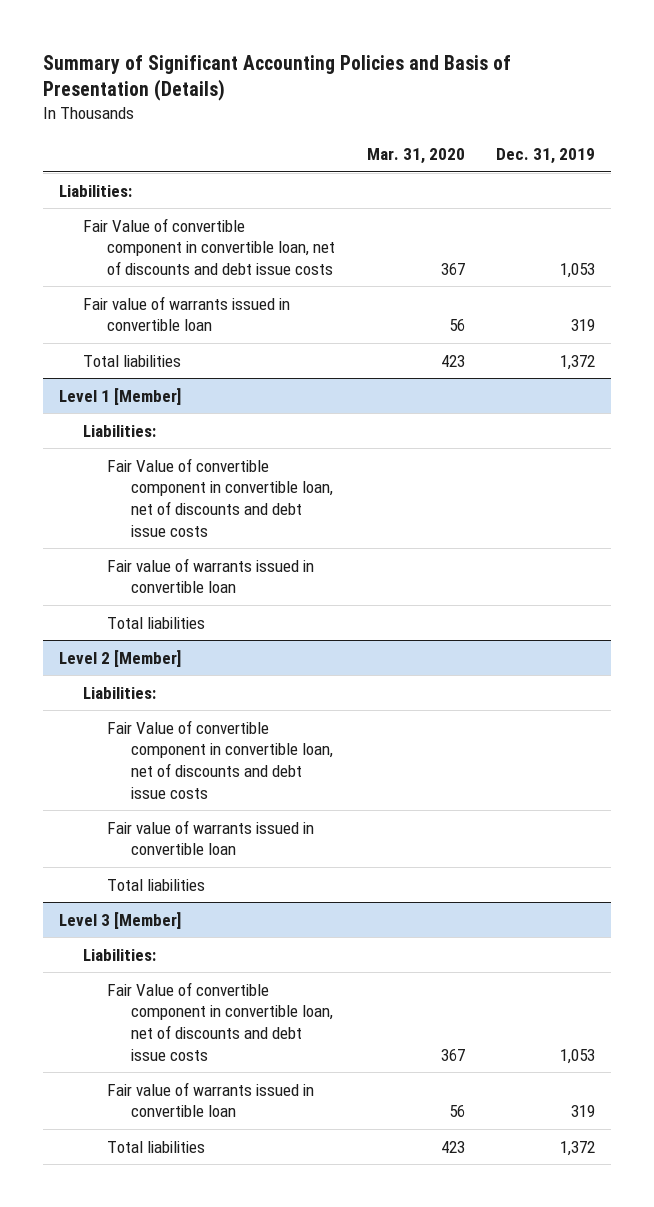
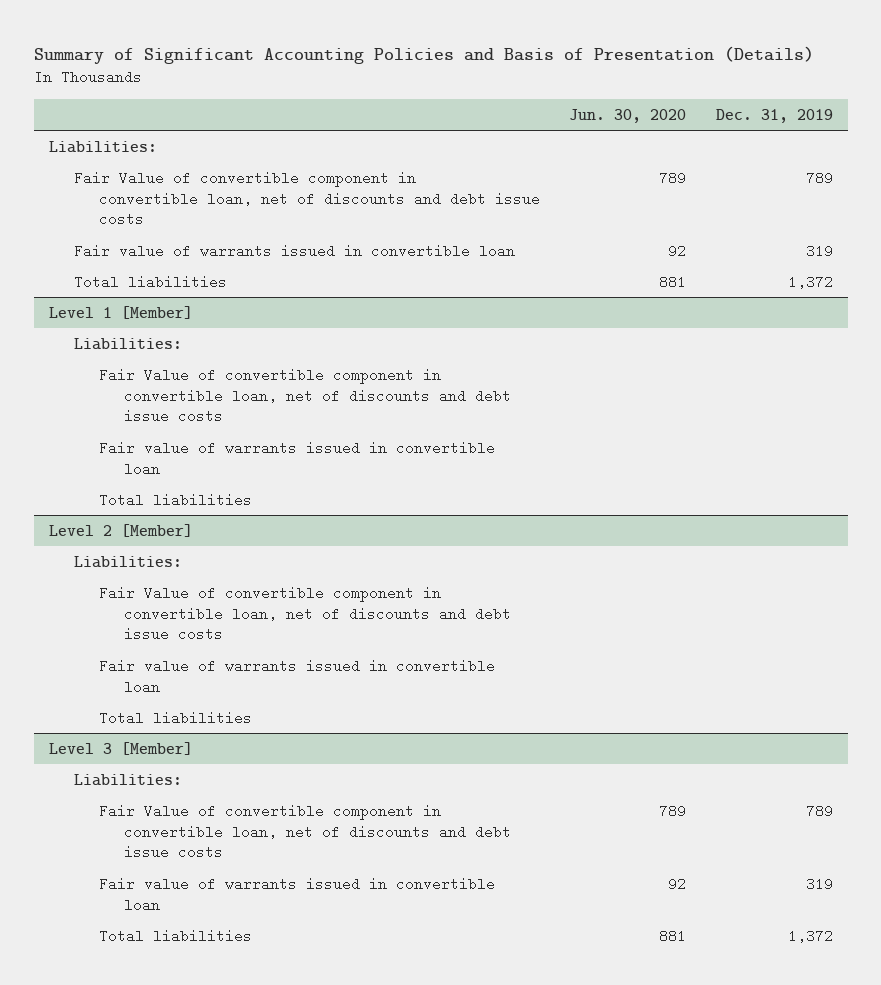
[366,148,465,165] Mar. 31, 2020 -> none
none -> [569,108,687,123] Jun. 30, 2020
[560,262,596,278] 1,053 -> [805,170,833,185] 789
[560,1048,596,1064] 1,053 -> [805,803,833,818] 789

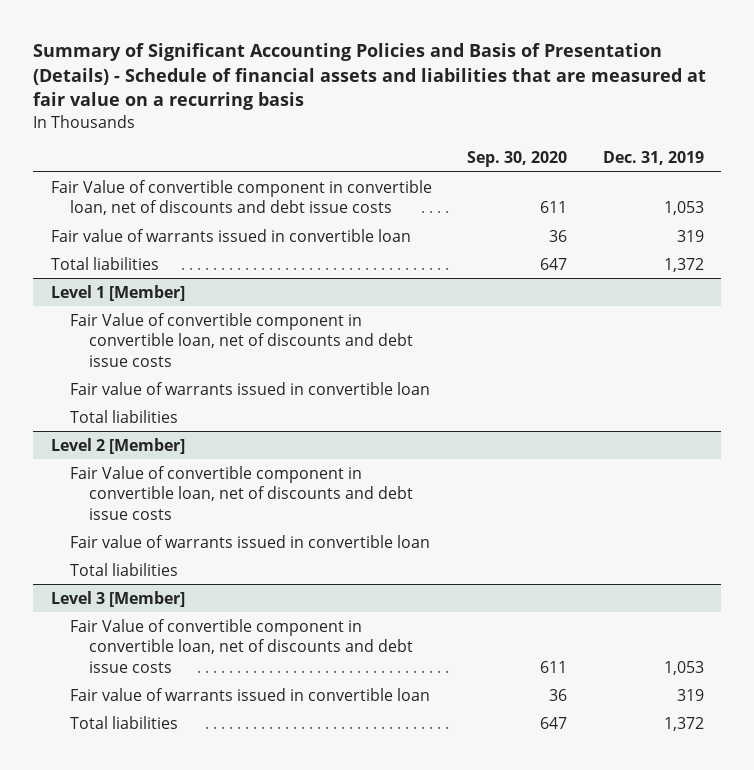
[33,45,814,64] Summary of Significant Accounting Policies and Basis of Presentation (Details) -> [32,43,706,111] Summary of Significant Accounting Policies and Basis of Presentation (Details) - Schedule of financial assets and liabilities that are measured at fair value on a recurring basis
[569,108,687,123] Jun. 30, 2020 -> none
none -> [467,151,568,168] Sep. 30, 2020
[48,140,157,153] Liabilities: -> none
[805,170,833,185] 789 -> [663,201,704,216] 1,053
[73,337,182,350] Liabilities: -> none
[73,555,182,568] Liabilities: -> none
[73,773,182,786] Liabilities: -> none
[805,803,833,818] 789 -> [663,660,704,675] 1,053

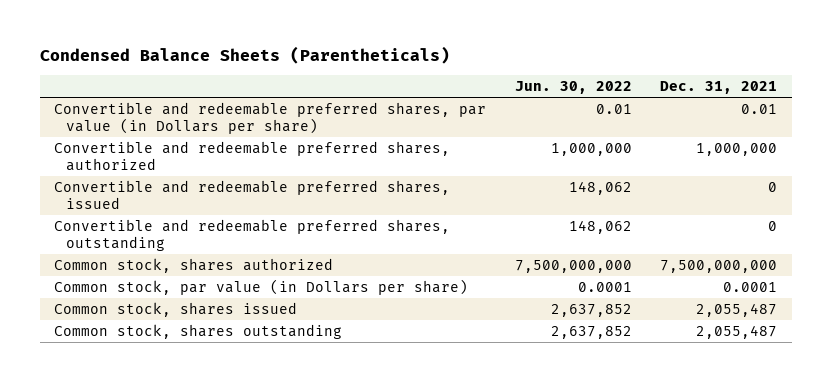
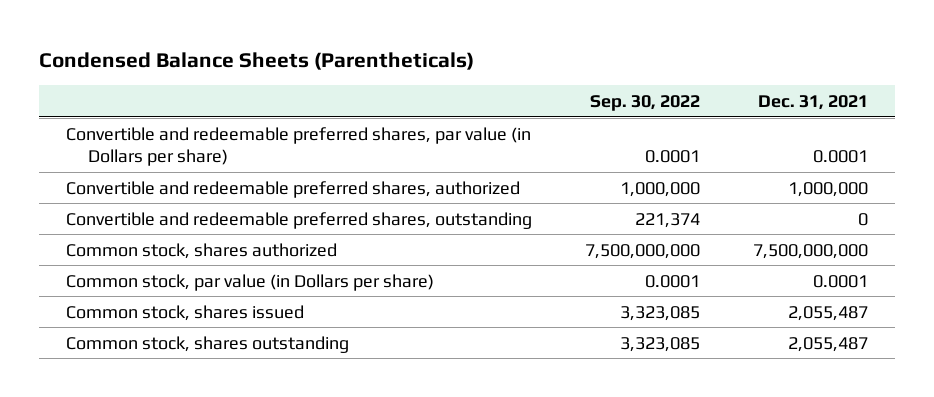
[514,81,632,95] Jun. 30, 2022 -> none
none -> [589,94,700,111] Sep. 30, 2022
[741,103,778,114] 0.01 -> [813,149,869,163] 0.0001
[54,179,451,209] Convertible and redeemable preferred shares, issued -> none

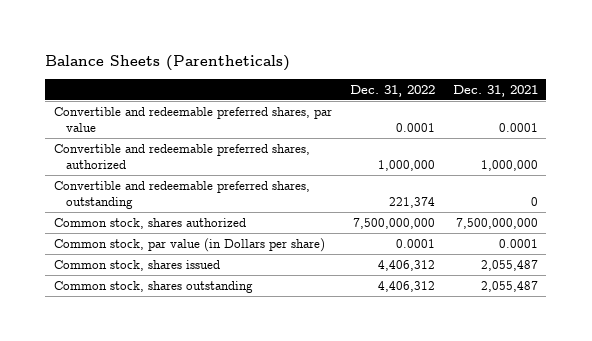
[39,52,475,71] Condensed Balance Sheets (Parentheticals) -> [45,54,291,71] Balance Sheets (Parentheticals)
[589,94,700,111] Sep. 30, 2022 -> none
none -> [349,84,435,97] Dec. 31, 2022
[65,126,531,166] Convertible and redeemable preferred shares, par value (in Dollars per share) -> [54,107,333,132] Convertible and redeemable preferred shares, par value

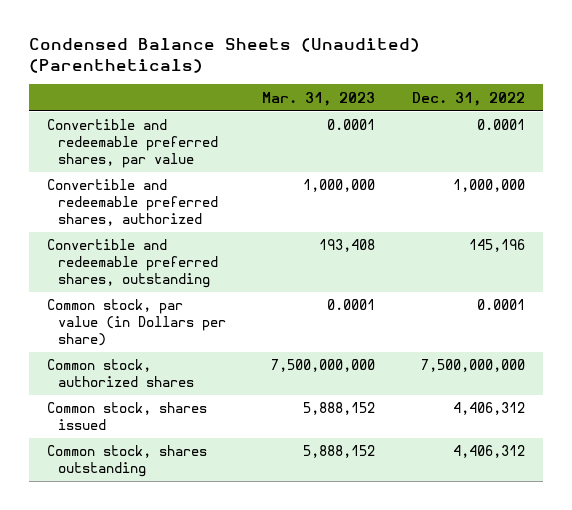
[45,54,291,71] Balance Sheets (Parentheticals) -> [28,37,420,73] Condensed Balance Sheets (Unaudited) (Parentheticals)
[452,84,538,97] Dec. 31, 2021 -> none
none -> [262,91,376,106] Mar. 31, 2023
[54,218,247,230] Common stock, shares authorized -> none
[388,196,435,208] 221,374 -> [468,239,525,253] 145,196
none -> [47,359,194,388] Common stock, authorized shares

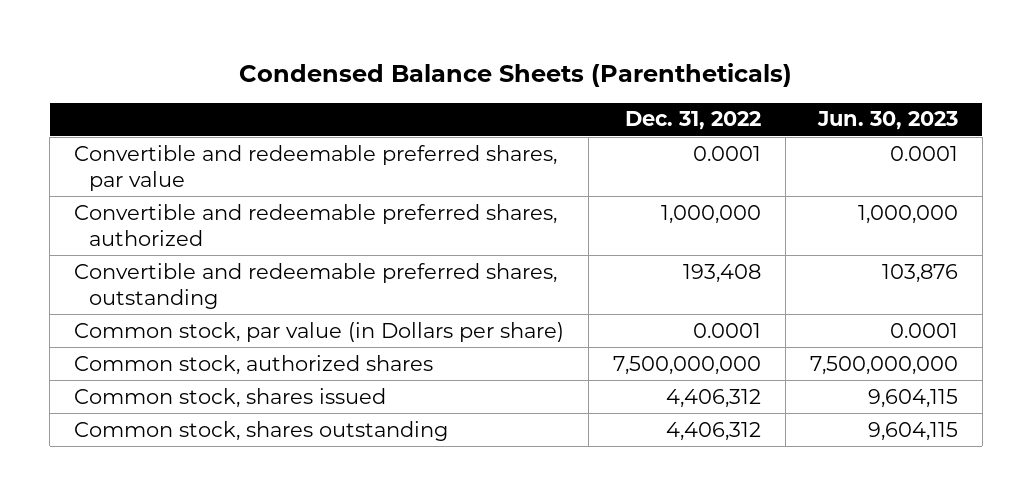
[28,37,420,73] Condensed Balance Sheets (Unaudited) (Parentheticals) -> [238,62,792,87] Condensed Balance Sheets (Parentheticals)
[262,91,376,106] Mar. 31, 2023 -> none
none -> [816,111,958,131] Jun. 30, 2023
[468,239,525,253] 145,196 -> [682,263,761,283] 193,408

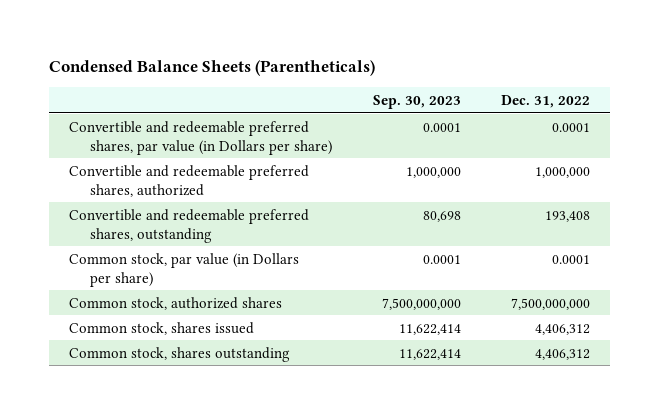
[816,111,958,131] Jun. 30, 2023 -> none
none -> [372,94,461,109] Sep. 30, 2023
[74,144,558,191] Convertible and redeemable preferred shares, par value -> [69,120,333,155] Convertible and redeemable preferred shares, par value (in Dollars per share)

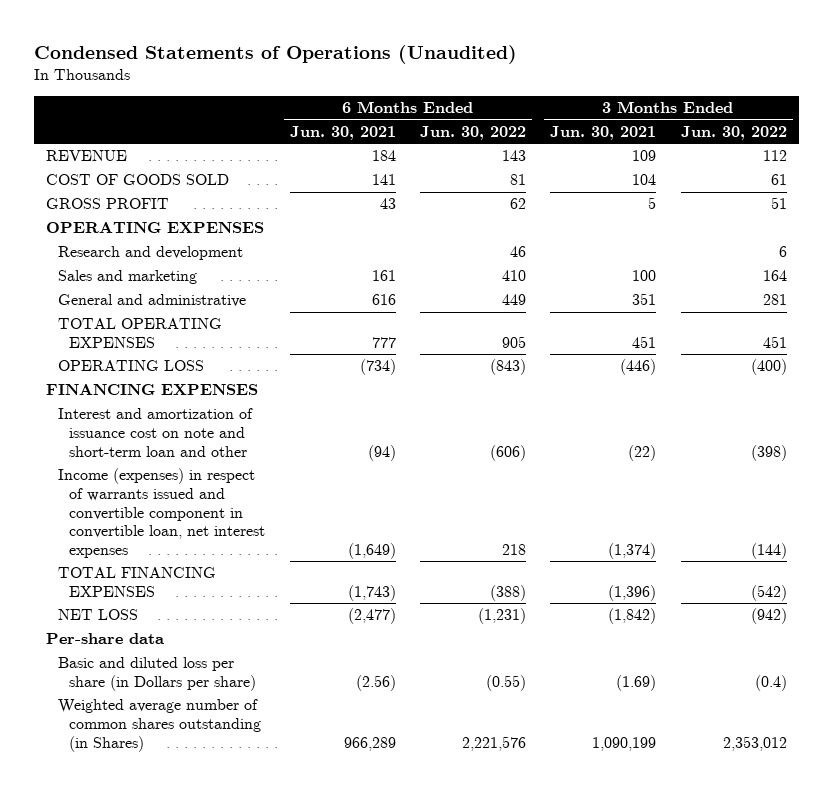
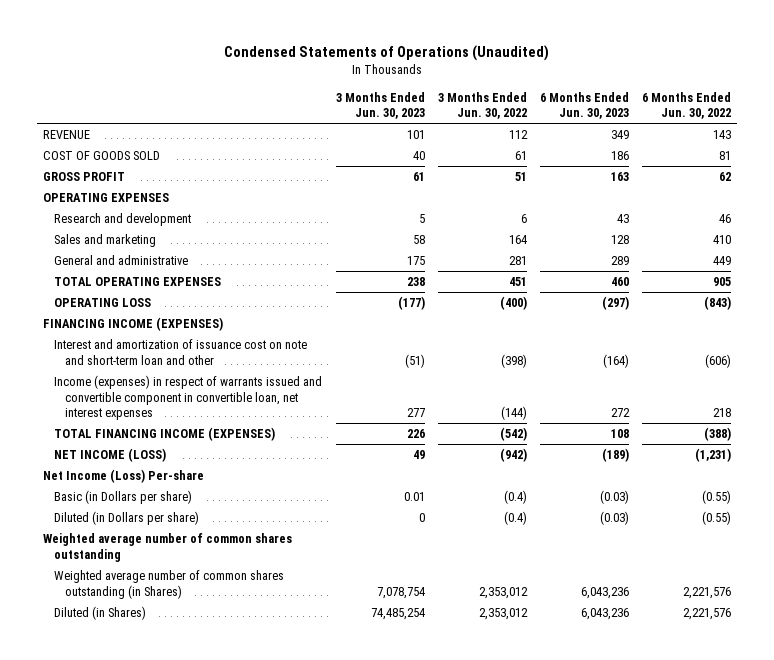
[289,125,396,140] Jun. 30, 2021 -> none
[550,125,657,140] Jun. 30, 2021 -> none
none -> [335,91,425,120] 3 Months Ended Jun. 30, 2023
none -> [539,91,629,120] 6 Months Ended Jun. 30, 2023
[46,384,259,396] FINANCING EXPENSES -> [43,317,224,332] FINANCING INCOME (EXPENSES)
[46,633,165,645] Per-share data -> none
[57,567,216,597] TOTAL FINANCING EXPENSES -> [54,427,276,442] TOTAL FINANCING INCOME (EXPENSES)
[57,609,138,621] NET LOSS -> [54,448,167,463] NET INCOME (LOSS)
none -> [43,469,205,484] Net Income (Loss) Per-share
[57,657,257,691] Basic and diluted loss per share (in Dollars per share) -> [54,490,193,505] Basic (in Dollars per share)
none -> [54,511,200,526] Diluted (in Dollars per share)
none -> [43,533,293,562] Weighted average number of common shares outstanding
none -> [54,606,147,621] Diluted (in Shares)

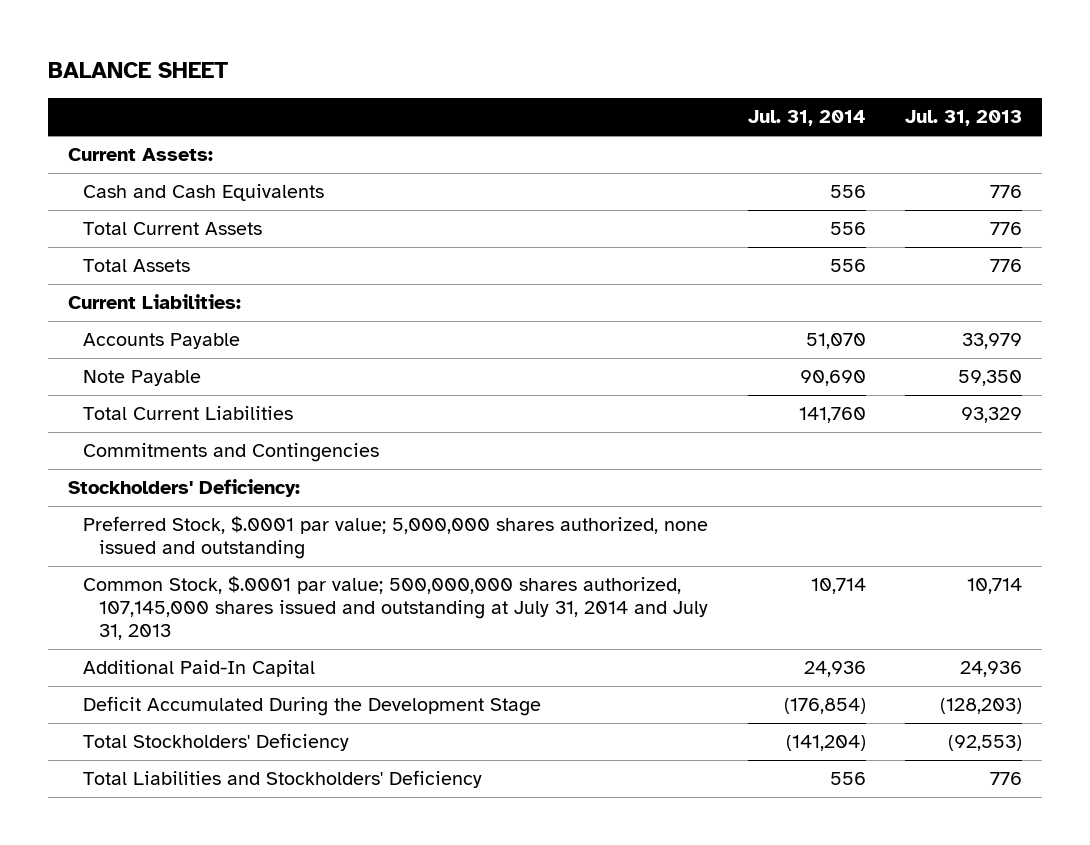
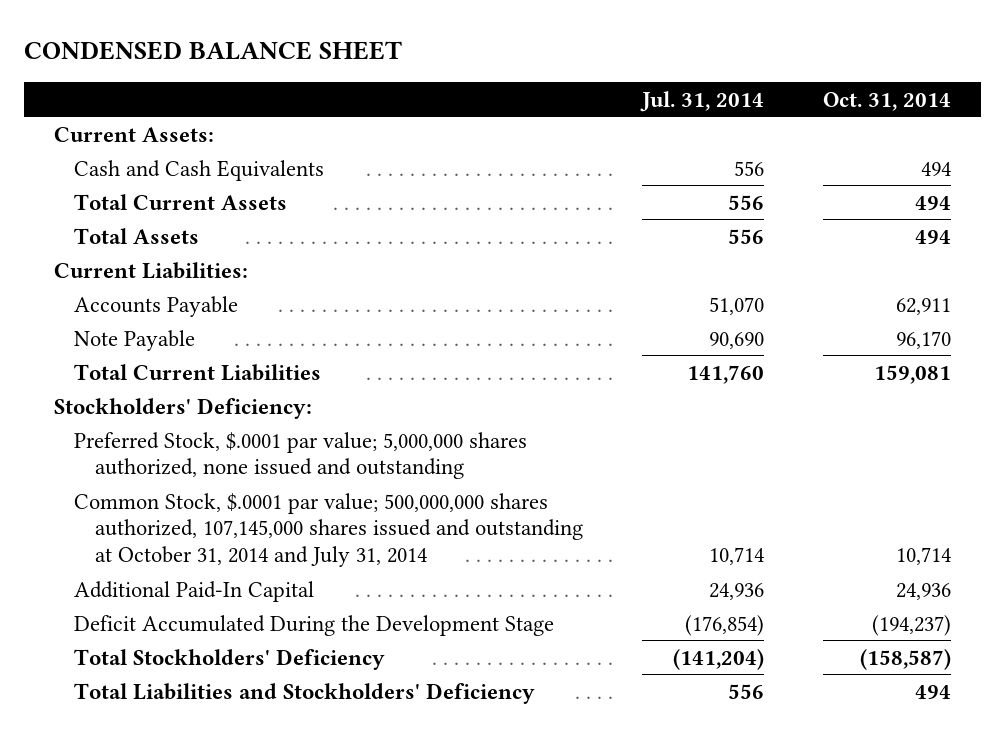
[47,62,228,79] BALANCE SHEET -> [24,41,403,61] CONDENSED BALANCE SHEET
[905,110,1023,127] Jul. 31, 2013 -> none
none -> [823,91,952,111] Oct. 31, 2014
[83,443,380,463] Commitments and Contingencies -> none
[83,576,709,641] Common Stock, $.0001 par value; 500,000,000 shares authorized, 107,145,000 shares issued and outstanding at July 31, 2014 and July 31, 2013 -> [74,492,584,568] Common Stock, $.0001 par value; 500,000,000 shares authorized, 107,145,000 shares issued and outstanding at October 31, 2014 and July 31, 2014

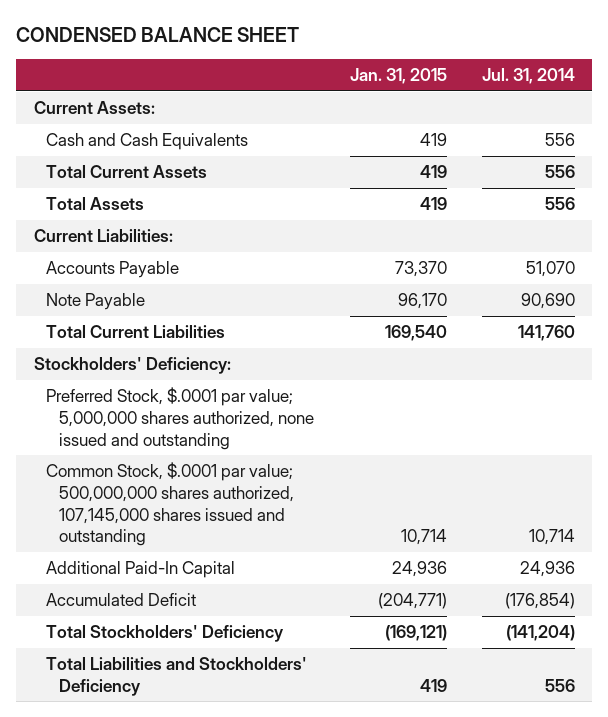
[823,91,952,111] Oct. 31, 2014 -> none
none -> [349,68,447,85] Jan. 31, 2015
[74,492,584,568] Common Stock, $.0001 par value; 500,000,000 shares authorized, 107,145,000 shares issued and outstanding at October 31, 2014 and July 31, 2014 -> [46,461,295,547] Common Stock, $.0001 par value; 500,000,000 shares authorized, 107,145,000 shares issued and outstanding
[74,614,555,636] Deficit Accumulated During the Development Stage -> [46,592,197,606] Accumulated Deficit

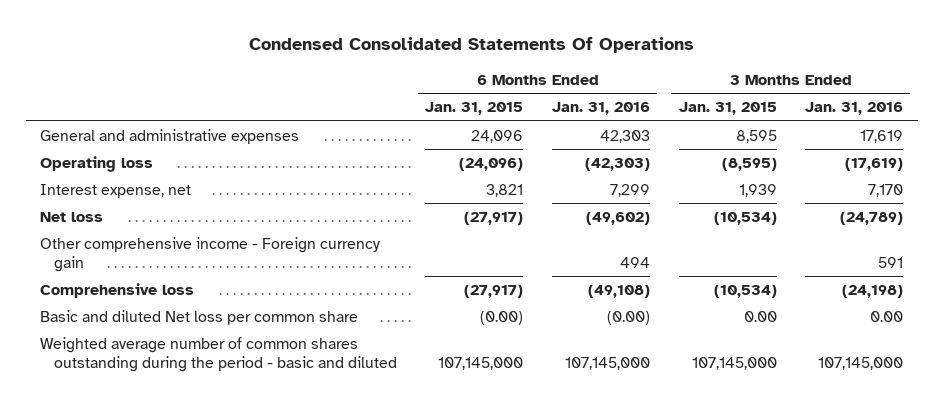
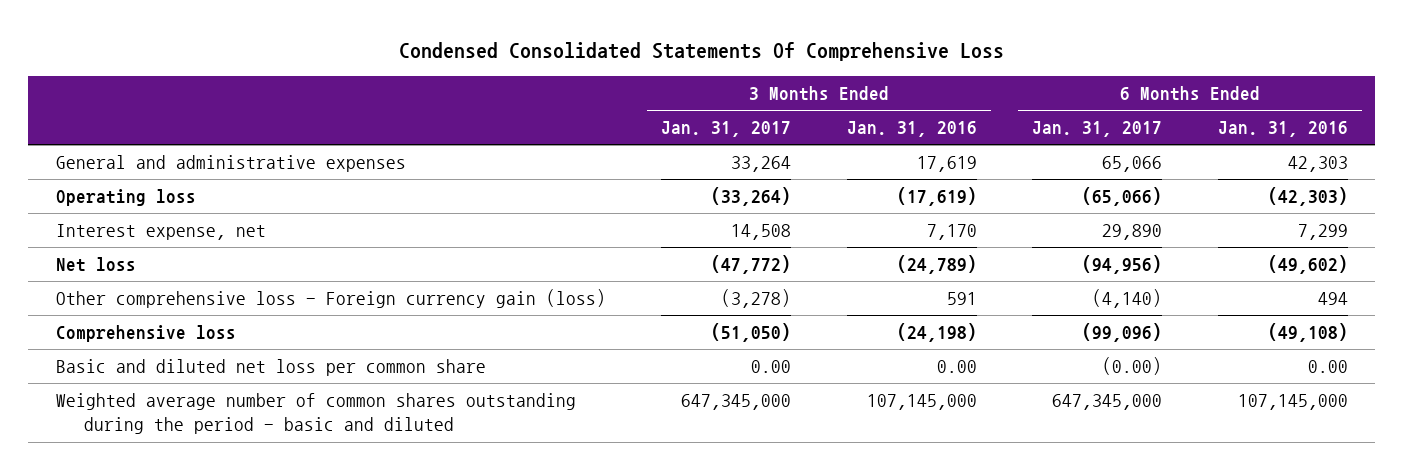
[248,37,694,54] Condensed Consolidated Statements Of Operations -> [398,41,1004,61] Condensed Consolidated Statements Of Comprehensive Loss
[425,102,524,116] Jan. 31, 2015 -> none
[678,102,777,116] Jan. 31, 2015 -> none
none -> [661,121,792,138] Jan. 31, 2017
none -> [1032,121,1163,138] Jan. 31, 2017
[40,237,381,272] Other comprehensive income - Foreign currency gain -> [55,289,606,309] Other comprehensive loss - Foreign currency gain (loss)
[40,310,359,326] Basic and diluted Net loss per common share -> [55,359,486,377] Basic and diluted net loss per common share
[606,311,650,326] (0.00) -> [1307,360,1348,374] 0.00

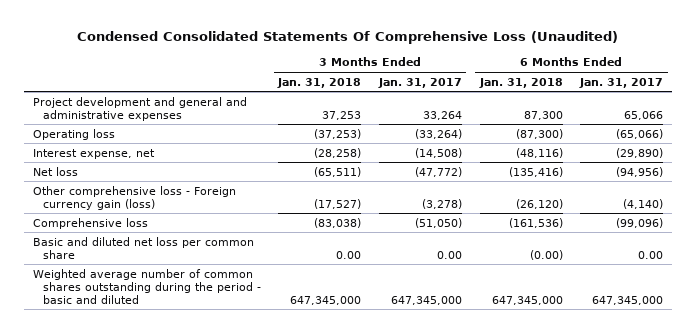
[398,41,1004,61] Condensed Consolidated Statements Of Comprehensive Loss -> [77,31,619,45] Condensed Consolidated Statements Of Comprehensive Loss (Unaudited)
[846,121,977,138] Jan. 31, 2016 -> none
[1217,121,1348,138] Jan. 31, 2016 -> none
none -> [277,77,362,88] Jan. 31, 2018
none -> [478,77,563,88] Jan. 31, 2018
[55,155,406,173] General and administrative expenses -> [32,96,247,121] Project development and general and administrative expenses
[731,224,792,241] 14,508 -> [414,147,462,158] (14,508)
[1102,224,1163,241] 29,890 -> [616,147,664,158] (29,890)
[1102,357,1163,376] (0.00) -> [638,250,664,259] 0.00

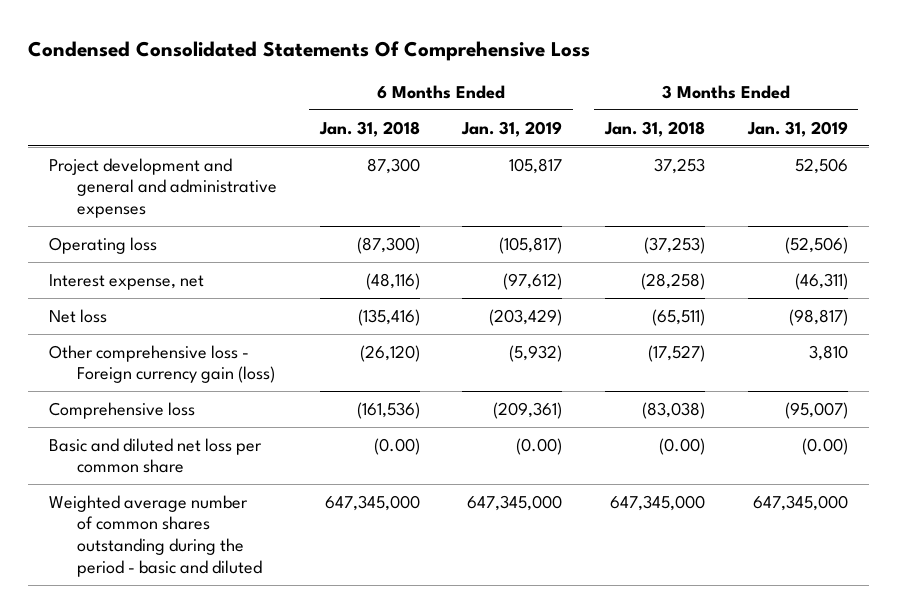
[77,31,619,45] Condensed Consolidated Statements Of Comprehensive Loss (Unaudited) -> [27,40,590,61] Condensed Consolidated Statements Of Comprehensive Loss
[377,77,462,88] Jan. 31, 2017 -> none
[579,77,664,88] Jan. 31, 2017 -> none
none -> [461,120,563,137] Jan. 31, 2019
none -> [746,120,848,137] Jan. 31, 2019
[336,250,362,259] 0.00 -> [658,437,705,455] (0.00)

